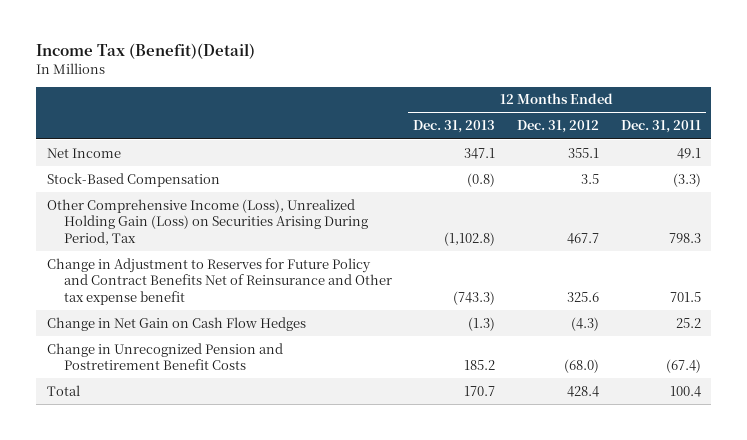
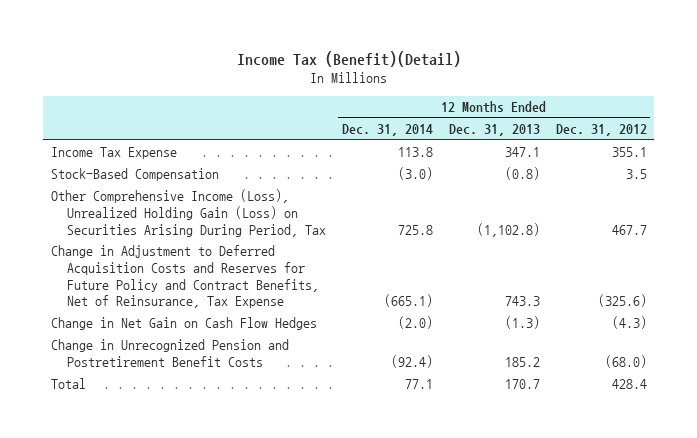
[620,120,701,134] Dec. 31, 2011 -> none
none -> [341,123,433,136] Dec. 31, 2014
[46,147,121,158] Net Income -> [50,147,177,160] Income Tax Expense
[46,257,392,305] Change in Adjustment to Reserves for Future Policy and Contract Benefits Net of Reinsurance and Other tax expense benefit -> [50,245,319,309] Change in Adjustment to Deferred Acquisition Costs and Reserves for Future Policy and Contract Benefits, Net of Reinsurance, Tax Expense
[453,290,496,305] (743.3) -> [504,296,540,307] 743.3
[566,291,599,302] 325.6 -> [597,294,647,308] (325.6)

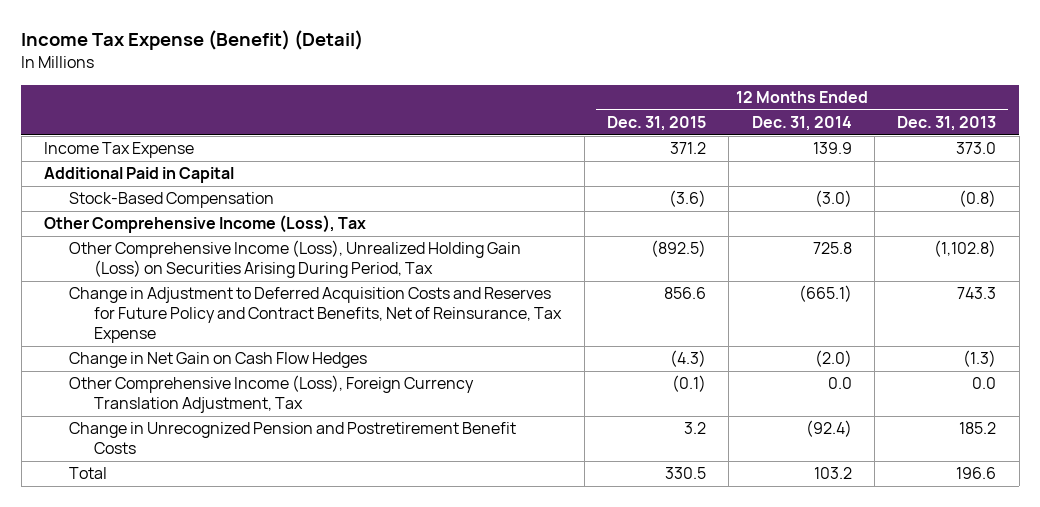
[236,50,461,67] Income Tax (Benefit)(Detail) -> [21,30,364,51] Income Tax Expense (Benefit) (Detail)
[555,123,647,136] Dec. 31, 2012 -> none
none -> [606,116,706,132] Dec. 31, 2015
[397,147,433,158] 113.8 -> [812,142,852,155] 139.9
[504,147,540,158] 347.1 -> [956,142,997,155] 373.0
none -> [44,167,235,184] Additional Paid in Capital
none -> [44,215,367,234] Other Comprehensive Income (Loss), Tax
none -> [69,375,475,414] Other Comprehensive Income (Loss), Foreign Currency Translation Adjustment, Tax
[404,379,433,390] 77.1 -> [813,467,852,480] 103.2
[504,379,540,390] 170.7 -> [956,467,997,480] 196.6

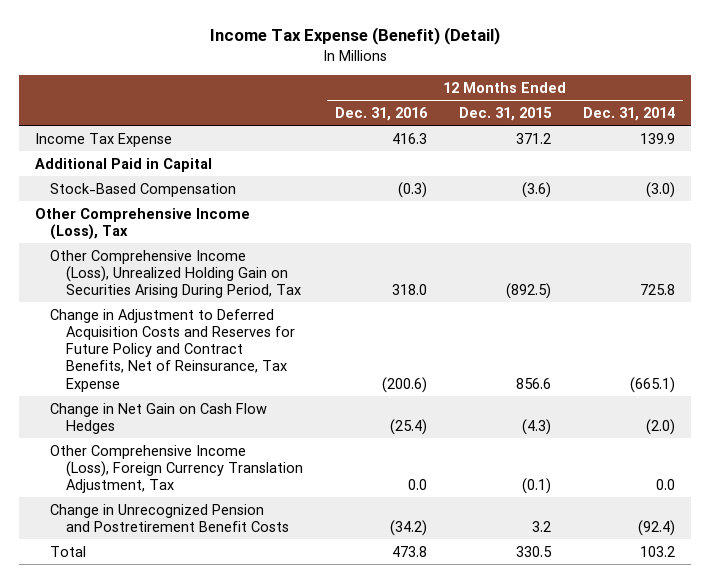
[897,116,997,132] Dec. 31, 2013 -> none
none -> [334,106,428,121] Dec. 31, 2016
[69,240,522,279] Other Comprehensive Income (Loss), Unrealized Holding Gain (Loss) on Securities Arising During Period, Tax -> [50,249,301,299] Other Comprehensive Income (Loss), Unrealized Holding Gain on Securities Arising During Period, Tax

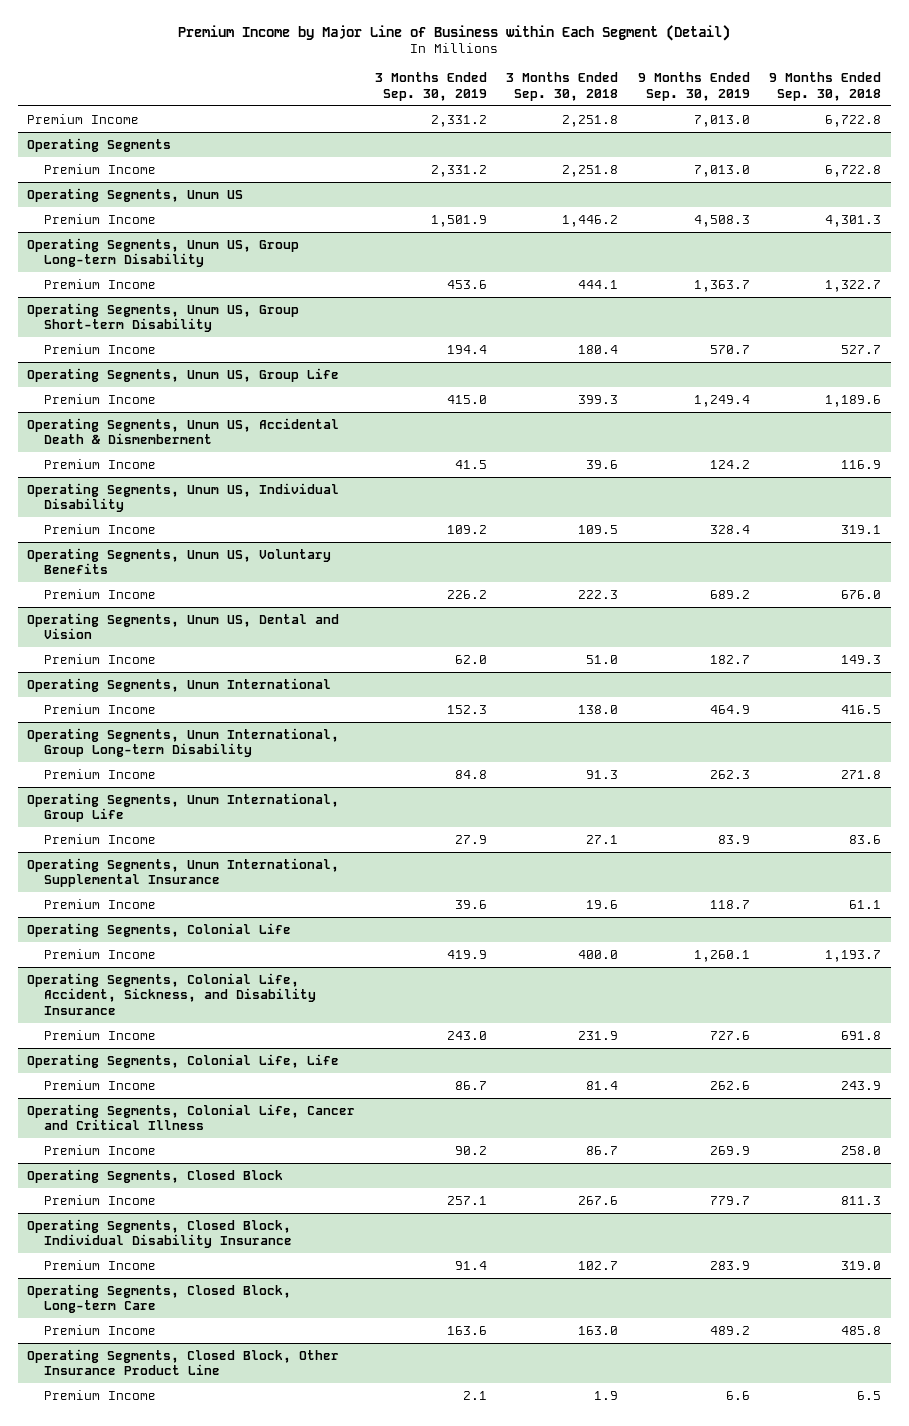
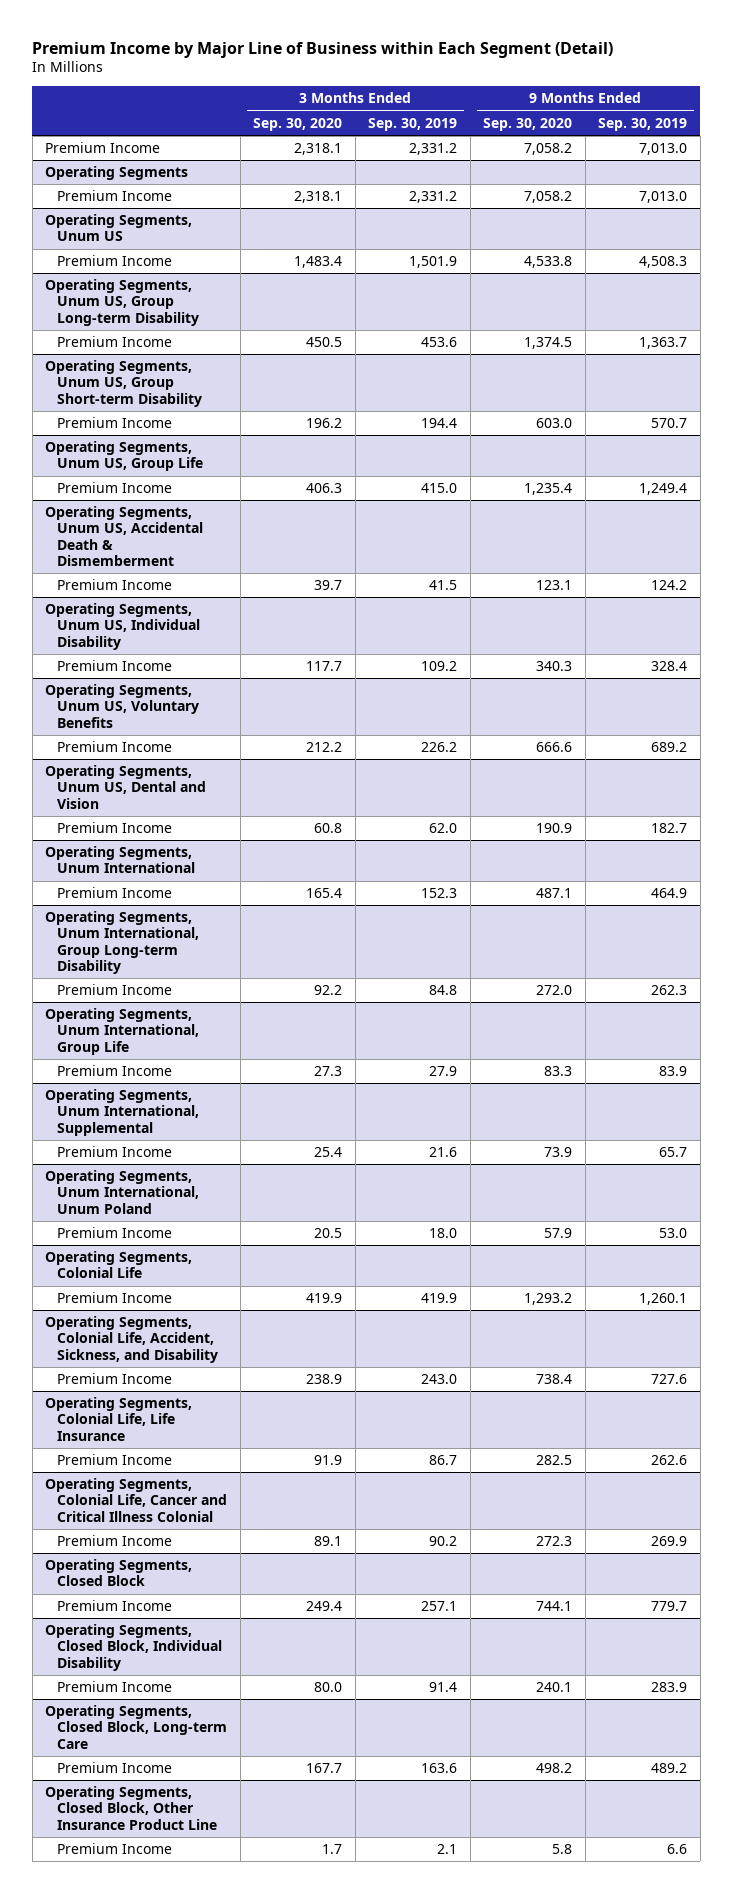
[506,72,619,101] 3 Months Ended Sep. 30, 2018 -> none
[769,72,882,101] 9 Months Ended Sep. 30, 2018 -> none
none -> [253,117,343,131] Sep. 30, 2020
none -> [483,117,573,131] Sep. 30, 2020
[27,857,340,888] Operating Segments, Unum International, Supplemental Insurance -> [45,1089,200,1136] Operating Segments, Unum International, Supplemental
[454,899,487,909] 39.6 -> [429,1147,458,1158] 21.6
[709,899,750,909] 118.7 -> [659,1147,688,1158] 65.7
none -> [45,1170,200,1214] Operating Segments, Unum International, Unum Poland
none -> [57,1227,173,1239] Premium Income
[27,972,317,1016] Operating Segments, Colonial Life, Accident, Sickness, and Disability Insurance -> [45,1316,219,1363] Operating Segments, Colonial Life, Accident, Sickness, and Disability
[27,1053,340,1068] Operating Segments, Colonial Life, Life -> [45,1397,193,1441] Operating Segments, Colonial Life, Life Insurance
[27,1103,356,1131] Operating Segments, Colonial Life, Cancer and Critical Illness -> [45,1478,228,1522] Operating Segments, Colonial Life, Cancer and Critical Illness Colonial
[27,1218,293,1249] Operating Segments, Closed Block, Individual Disability Insurance -> [45,1624,223,1671] Operating Segments, Closed Block, Individual Disability

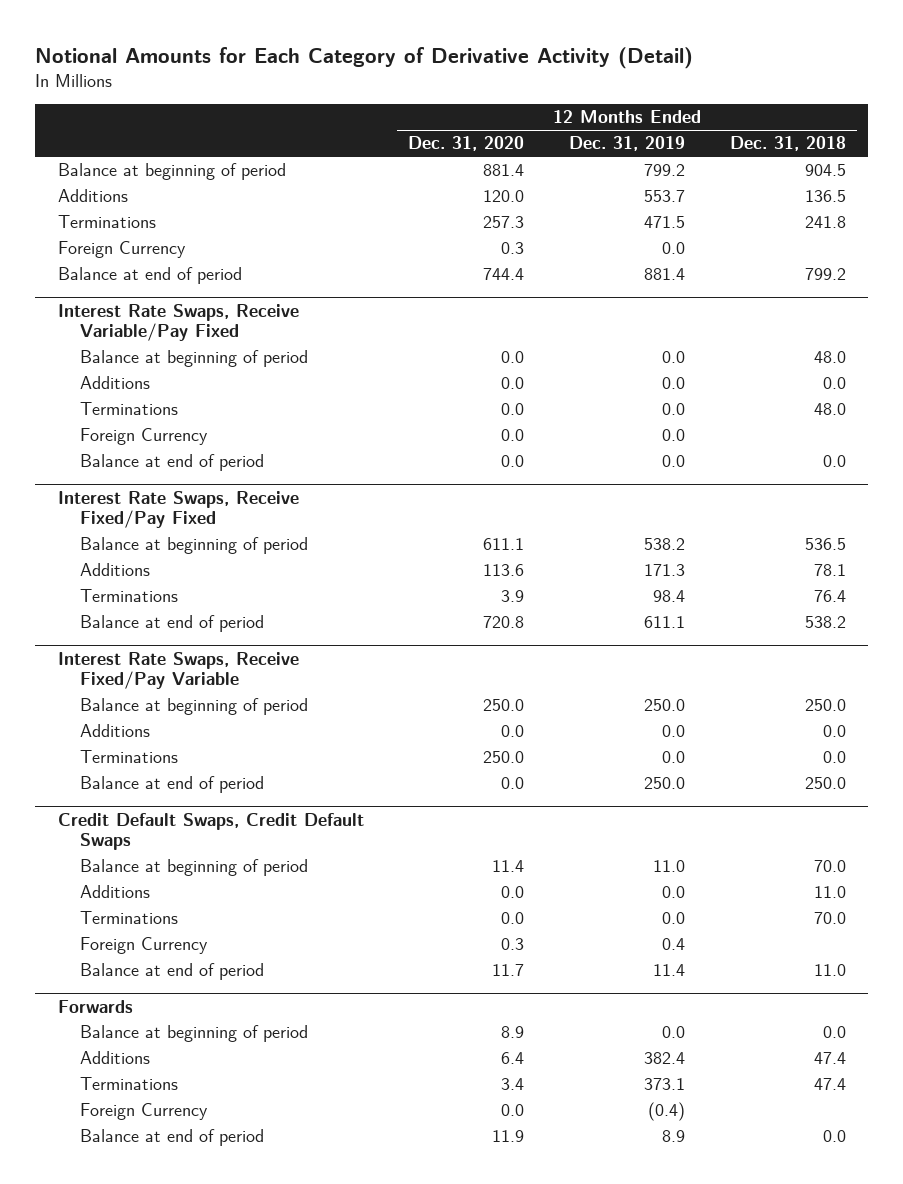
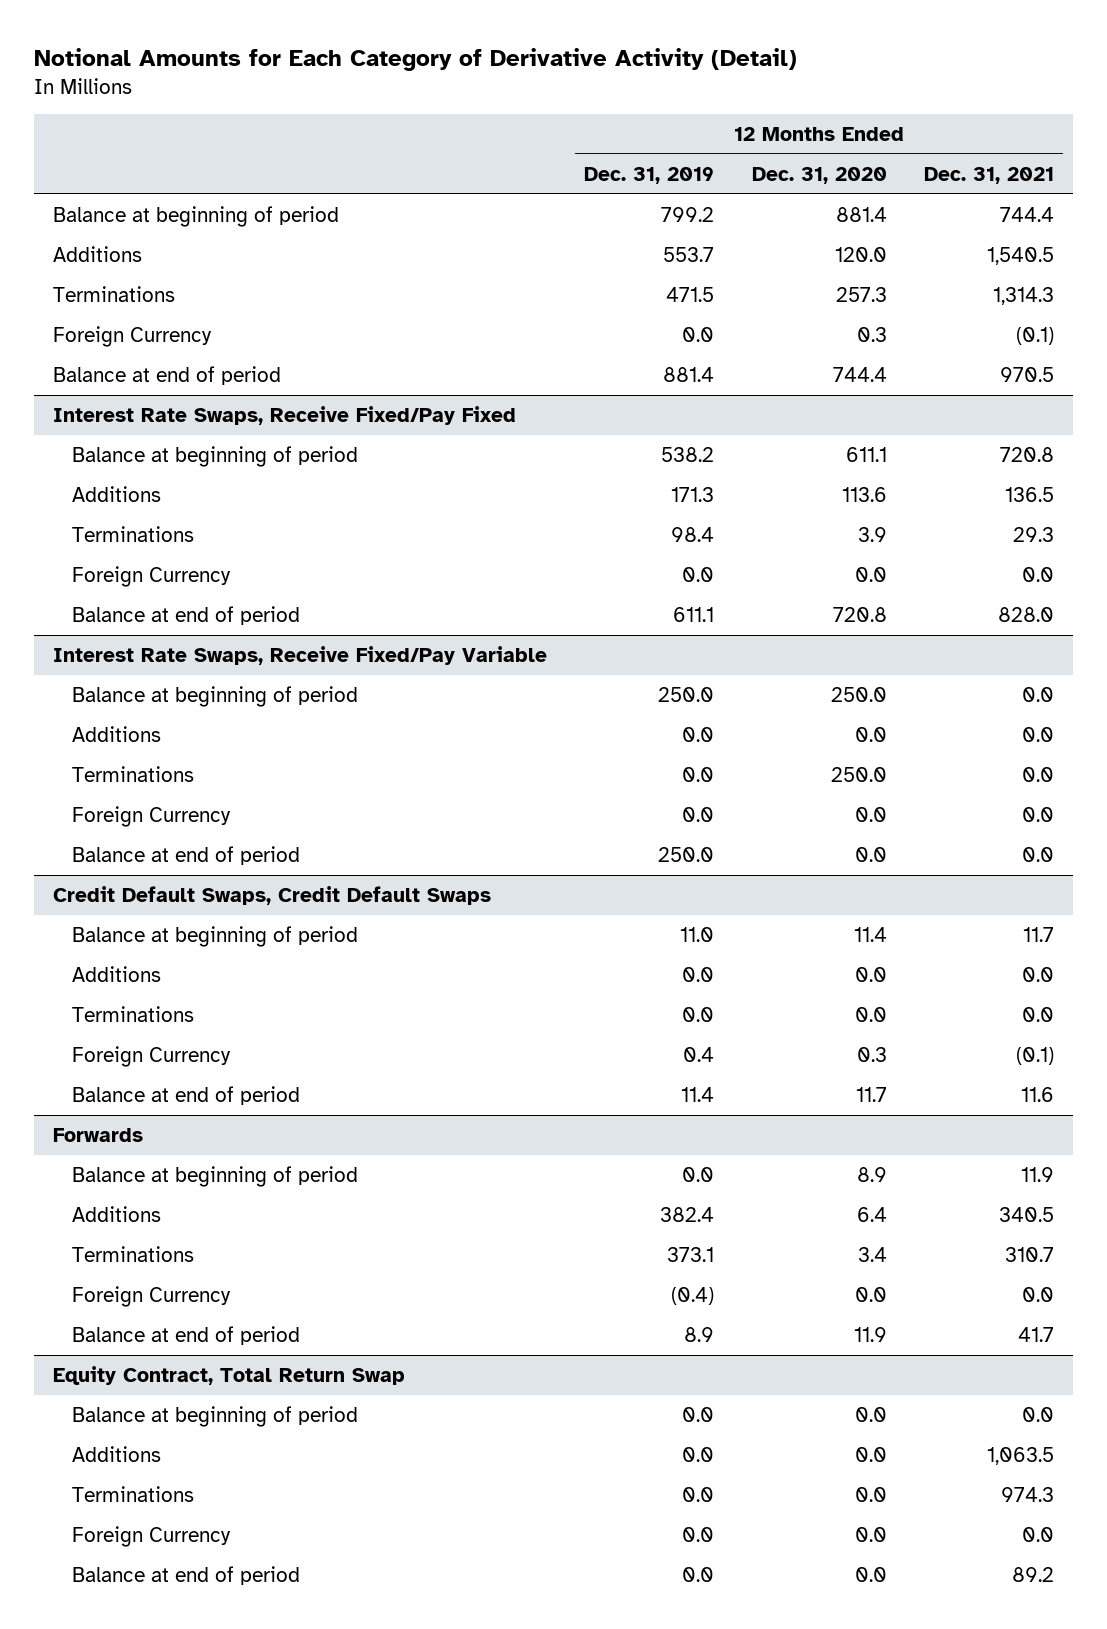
[729,136,846,152] Dec. 31, 2018 -> none
none -> [923,166,1054,184] Dec. 31, 2021
[57,303,299,342] Interest Rate Swaps, Receive Variable/Pay Fixed -> none
[80,350,309,368] Balance at beginning of period -> none
[80,376,151,390] Additions -> none
[80,402,179,416] Terminations -> none
[80,428,209,446] Foreign Currency -> none
[80,454,265,472] Balance at end of period -> none
none -> [71,565,231,587] Foreign Currency
none -> [71,805,231,827] Foreign Currency
none -> [53,1365,406,1385] Equity Contract, Total Return Swap
none -> [71,1405,358,1427] Balance at beginning of period
none -> [71,1445,161,1462] Additions
none -> [71,1485,194,1502] Terminations
none -> [71,1525,231,1547] Foreign Currency
none -> [71,1565,300,1585] Balance at end of period

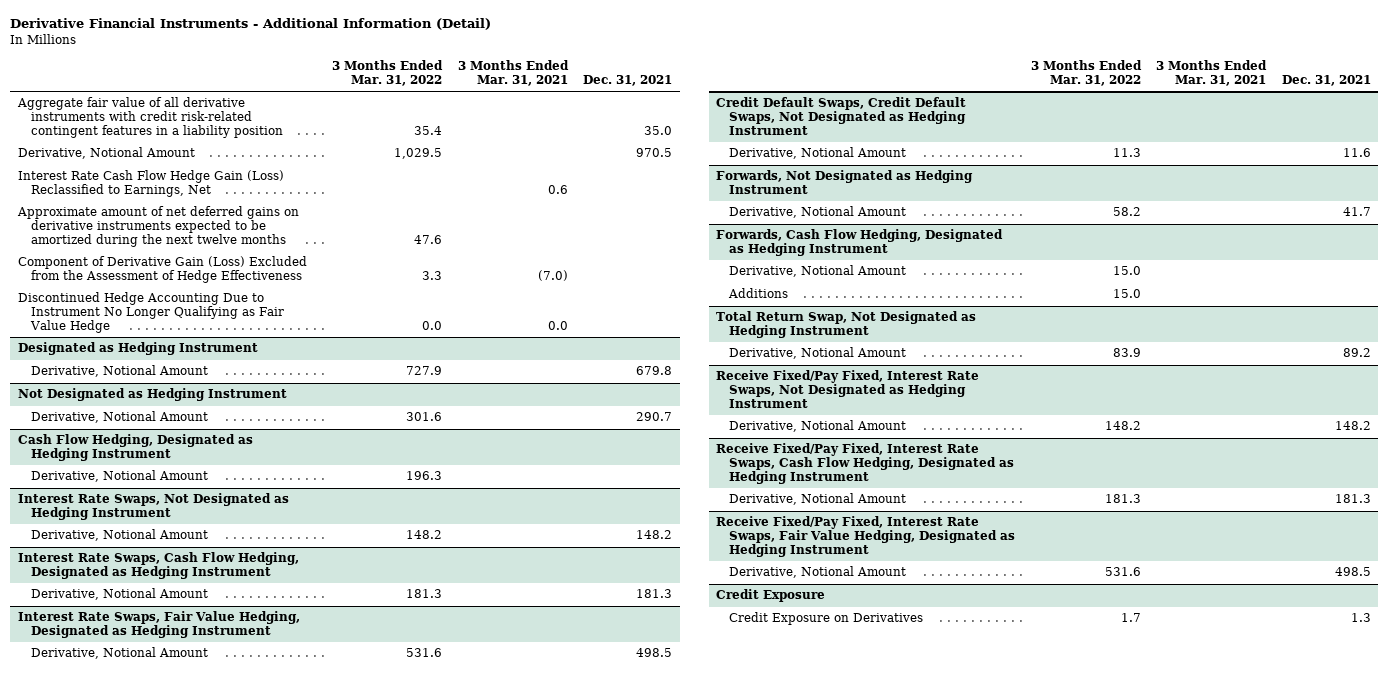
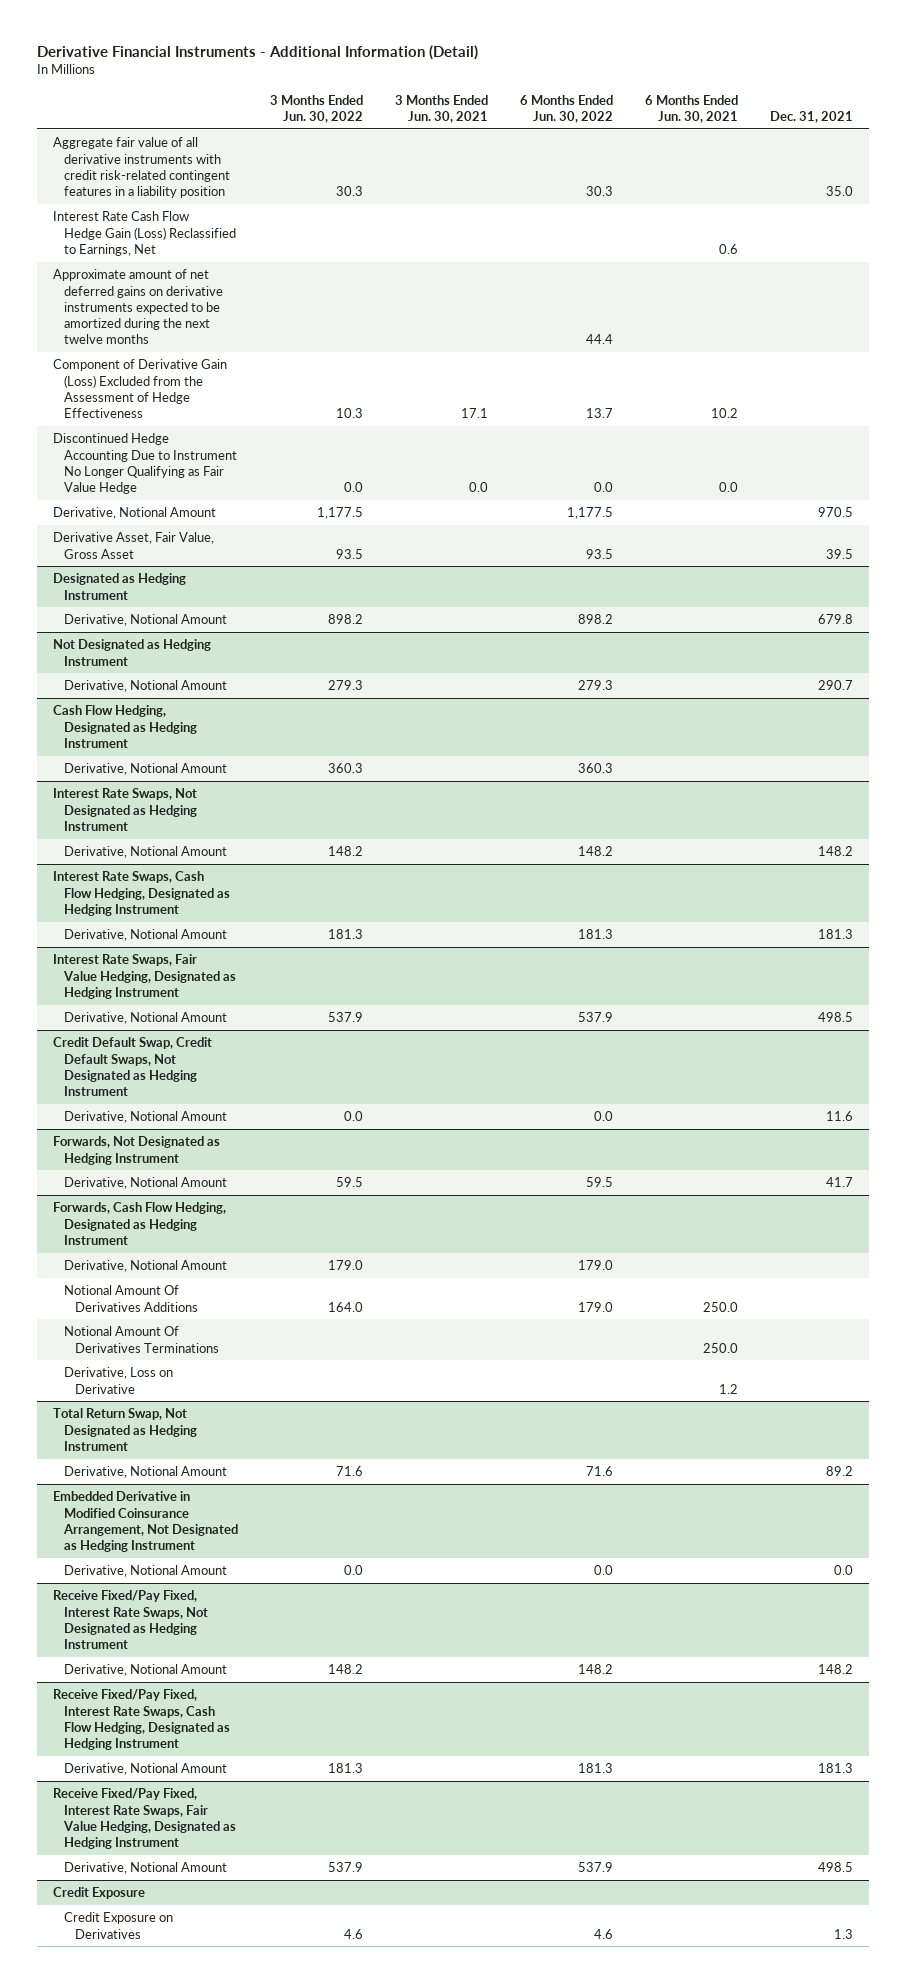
[332,60,444,87] 3 Months Ended Mar. 31, 2022 -> none
[457,60,569,87] 3 Months Ended Mar. 31, 2021 -> none
none -> [269,94,363,123] 3 Months Ended Jun. 30, 2022
none -> [394,94,488,123] 3 Months Ended Jun. 30, 2021
none -> [519,94,613,123] 6 Months Ended Jun. 30, 2022
none -> [645,94,739,123] 6 Months Ended Jun. 30, 2021
[18,147,196,160] Derivative, Notional Amount -> [52,507,216,520] Derivative, Notional Amount
none -> [52,532,214,559] Derivative Asset, Fair Value, Gross Asset
[716,97,967,135] Credit Default Swaps, Credit Default Swaps, Not Designated as Hedging Instrument -> [52,1037,212,1097] Credit Default Swap, Credit Default Swaps, Not Designated as Hedging Instrument
[728,288,789,299] Additions -> [63,1285,198,1312] Notional Amount Of Derivatives Additions
none -> [63,1326,219,1353] Notional Amount Of Derivatives Terminations
none -> [63,1367,173,1394] Derivative, Loss on Derivative
none -> [52,1491,238,1553] Embedded Derivative in Modified Coinsurance Arrangement, Not Designated as Hedging Instrument
none -> [63,1565,227,1578] Derivative, Notional Amount

